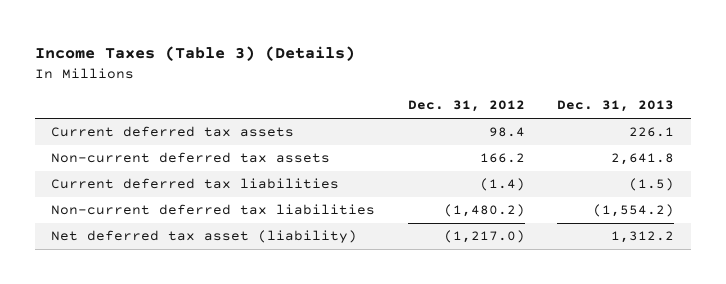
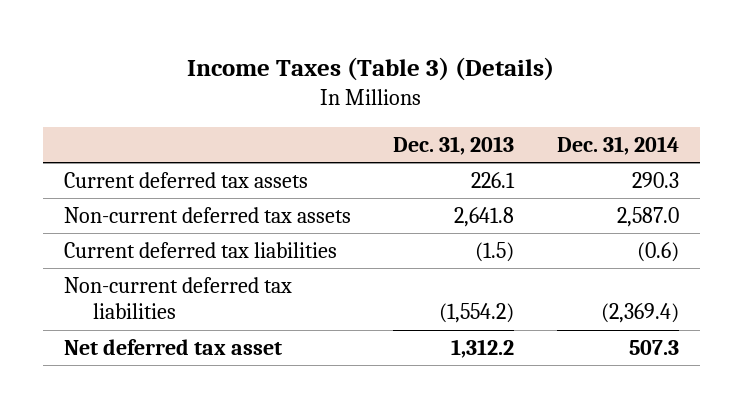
[407,100,525,113] Dec. 31, 2012 -> none
none -> [556,135,679,155] Dec. 31, 2014
[51,230,358,244] Net deferred tax asset (liability) -> [63,339,282,356] Net deferred tax asset

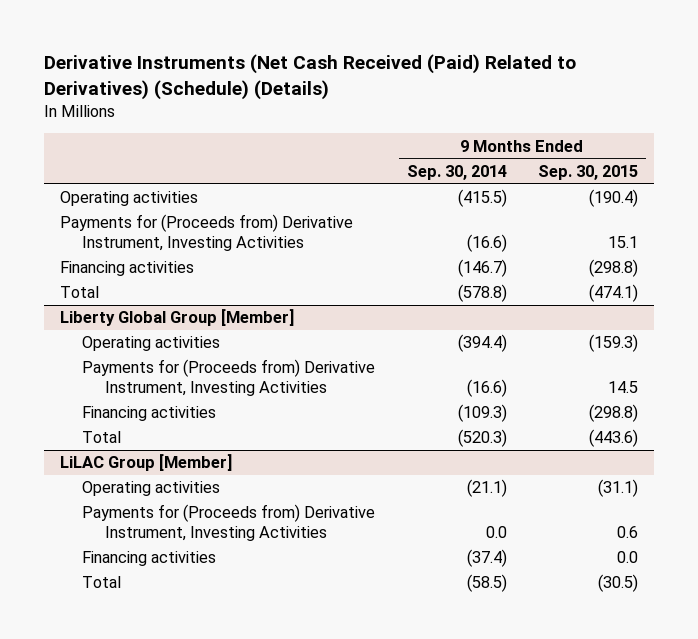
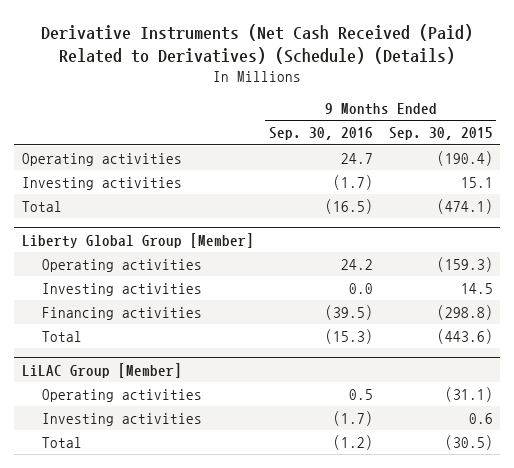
[406,165,507,181] Sep. 30, 2014 -> none
none -> [269,127,374,141] Sep. 30, 2016
[59,261,194,277] Financing activities -> none
[59,214,353,252] Payments for (Proceeds from) Derivative Instrument, Investing Activities -> [21,176,182,190] Investing activities
[82,359,376,397] Payments for (Proceeds from) Derivative Instrument, Investing Activities -> [42,282,203,296] Investing activities
[82,551,217,567] Financing activities -> none
[82,504,376,542] Payments for (Proceeds from) Derivative Instrument, Investing Activities -> [42,412,203,426] Investing activities

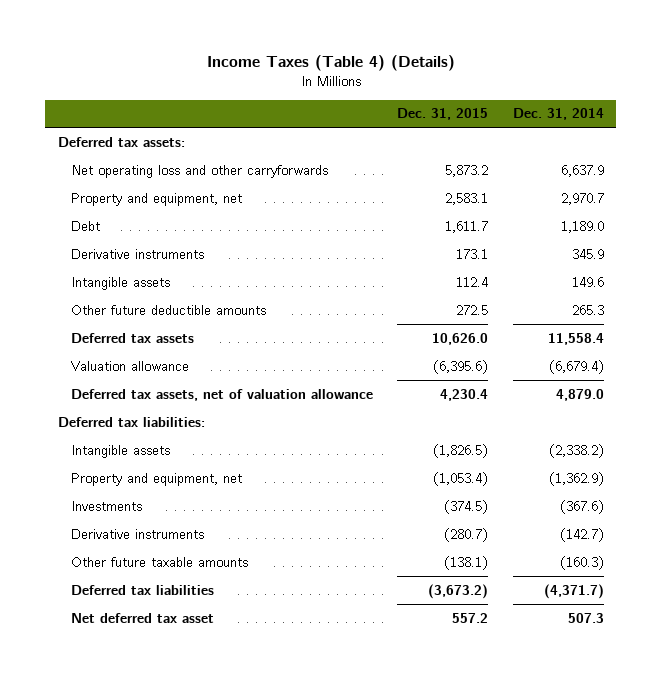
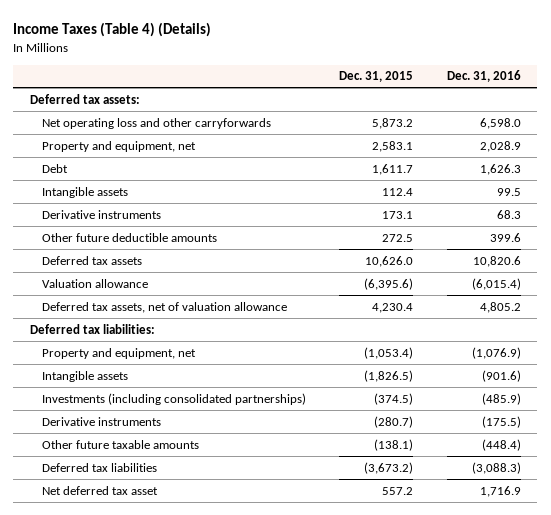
[512,108,604,121] Dec. 31, 2014 -> none
none -> [446,70,521,83] Dec. 31, 2016
[70,248,204,259] Derivative instruments -> [42,209,162,219] Derivative instruments
[70,444,170,458] Intangible assets -> [42,370,129,382] Intangible assets
[70,500,142,511] Investments -> [42,392,307,405] Investments (including consolidated partnerships)

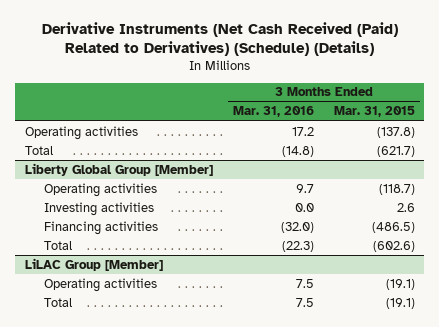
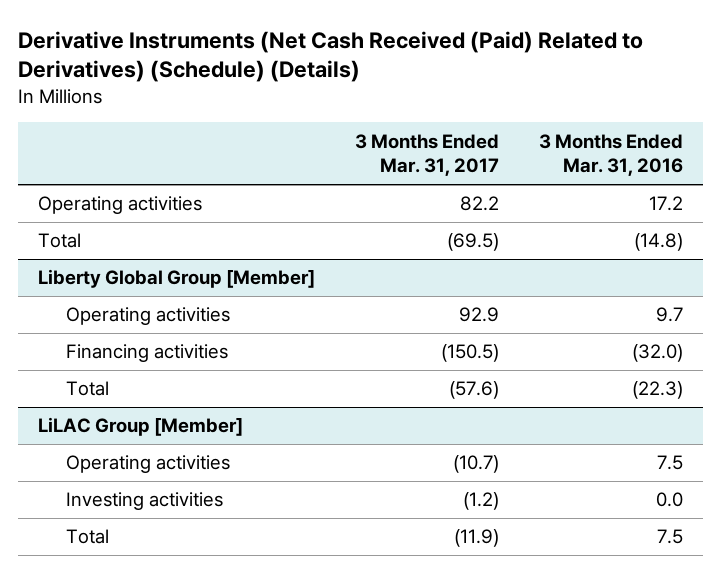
[333,106,415,118] Mar. 31, 2015 -> none
none -> [354,133,499,177] 3 Months Ended Mar. 31, 2017
[44,201,155,216] Investing activities -> none
none -> [65,492,223,511] Investing activities

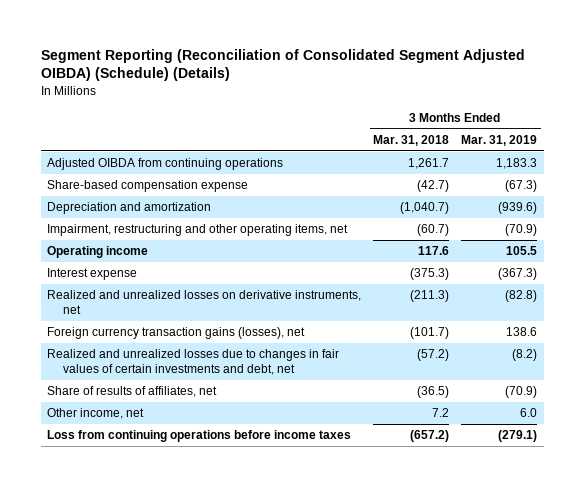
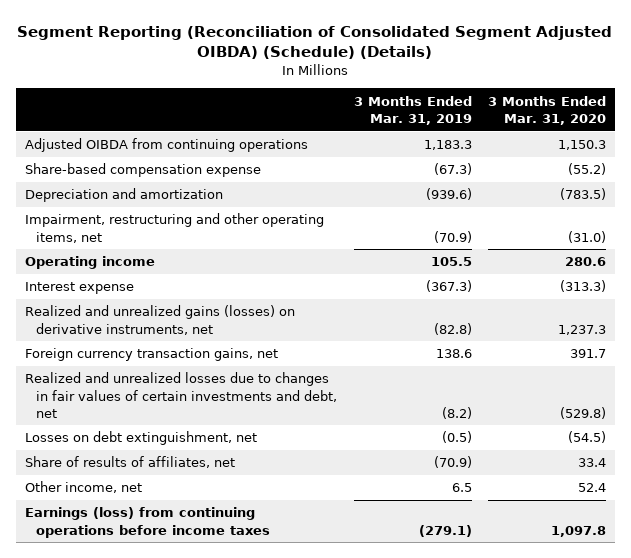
[373,134,450,146] Mar. 31, 2018 -> none
none -> [488,95,607,125] 3 Months Ended Mar. 31, 2020
[46,290,361,314] Realized and unrealized losses on derivative instruments, net -> [24,305,295,335] Realized and unrealized gains (losses) on derivative instruments, net
[46,327,305,340] Foreign currency transaction gains (losses), net -> [24,348,278,362] Foreign currency transaction gains, net
none -> [24,431,257,446] Losses on debt extinguishment, net
[520,408,538,418] 6.0 -> [451,483,472,493] 6.5
[46,430,351,443] Loss from continuing operations before income taxes -> [24,507,270,538] Earnings (loss) from continuing operations before income taxes

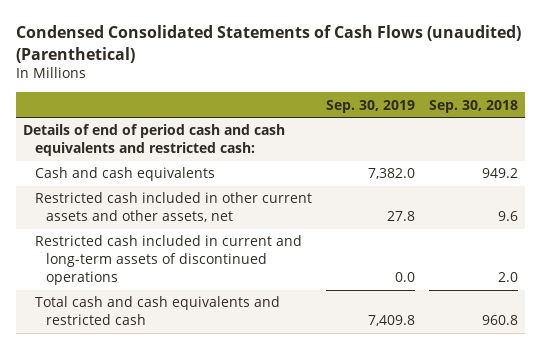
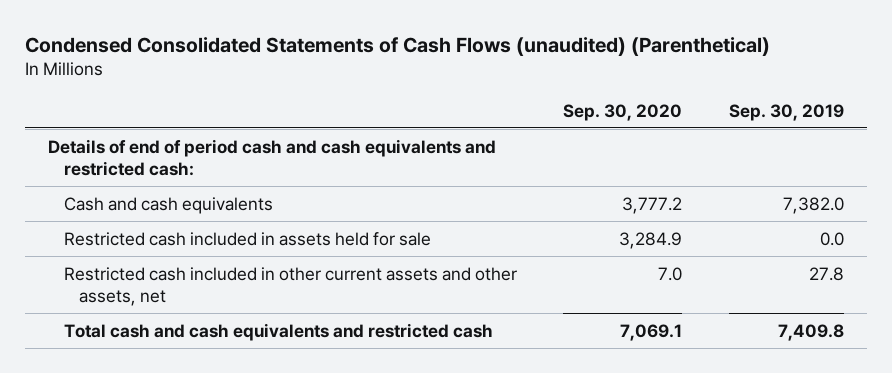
[429,99,519,113] Sep. 30, 2018 -> none
none -> [563,103,683,121] Sep. 30, 2020
none -> [63,231,431,246] Restricted cash included in assets held for sale
[34,235,302,286] Restricted cash included in current and long-term assets of discontinued operations -> none

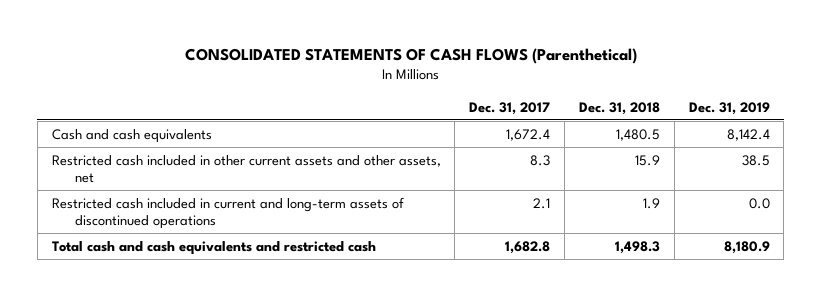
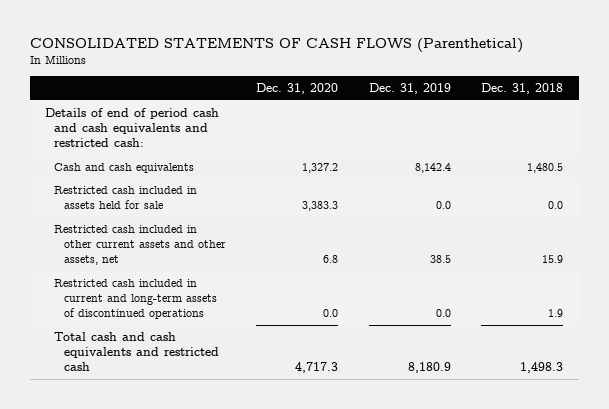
[469,101,551,115] Dec. 31, 2017 -> none
none -> [256,82,339,94] Dec. 31, 2020
none -> [45,107,220,148] Details of end of period cash and cash equivalents and restricted cash:
none -> [54,185,198,209] Restricted cash included in assets held for sale

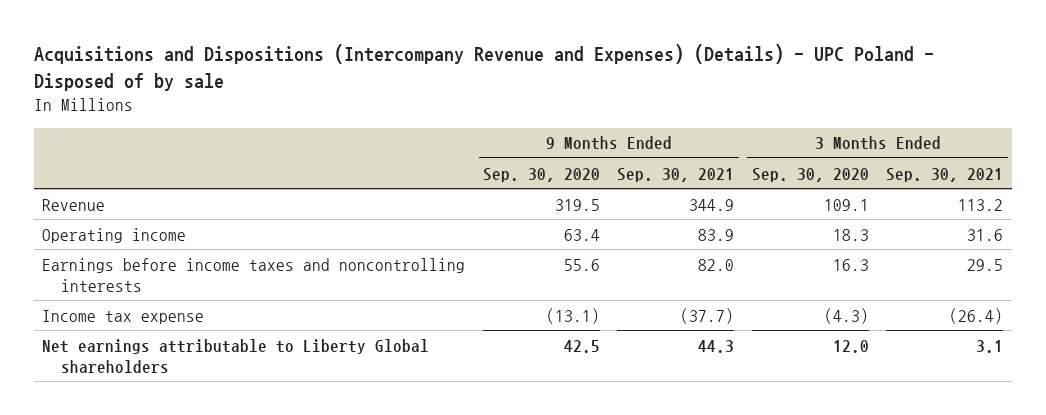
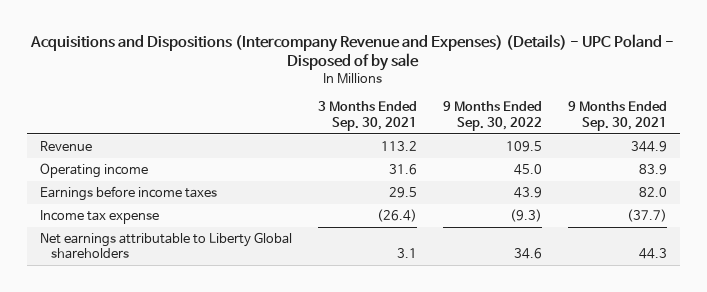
[482,167,600,182] Sep. 30, 2020 -> none
[751,167,869,182] Sep. 30, 2020 -> none
none -> [442,101,542,131] 9 Months Ended Sep. 30, 2022
[42,257,466,292] Earnings before income taxes and noncontrolling interests -> [40,185,218,201] Earnings before income taxes

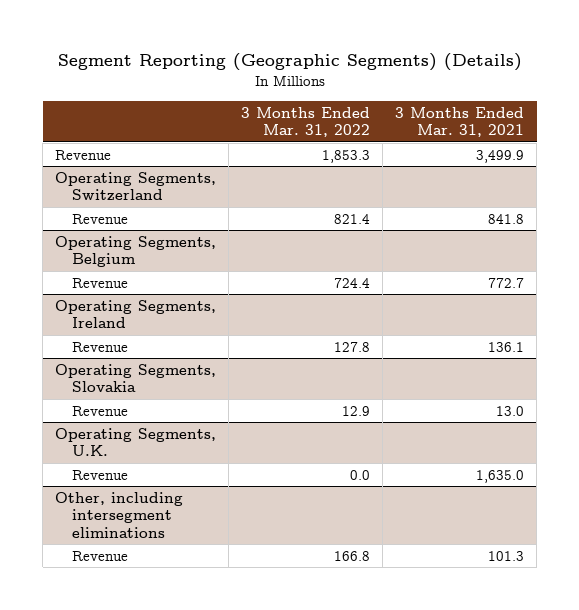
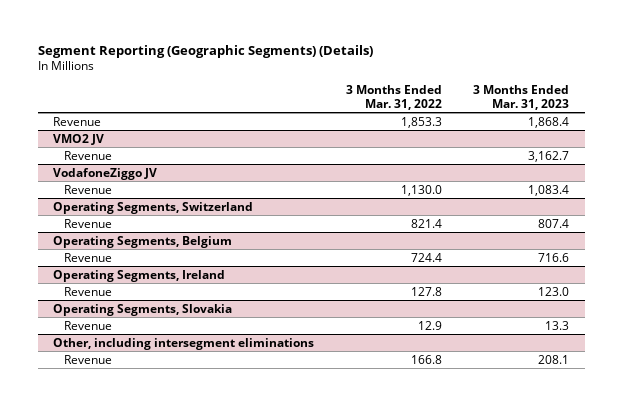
[395,106,525,138] 3 Months Ended Mar. 31, 2021 -> none
none -> [473,85,570,110] 3 Months Ended Mar. 31, 2023
none -> [53,133,105,145] VMO2 JV
none -> [63,150,112,160] Revenue
none -> [53,167,158,180] VodafoneZiggo JV
none -> [63,184,112,194] Revenue
[55,427,217,457] Operating Segments, U.K. -> none
[71,469,128,480] Revenue -> none

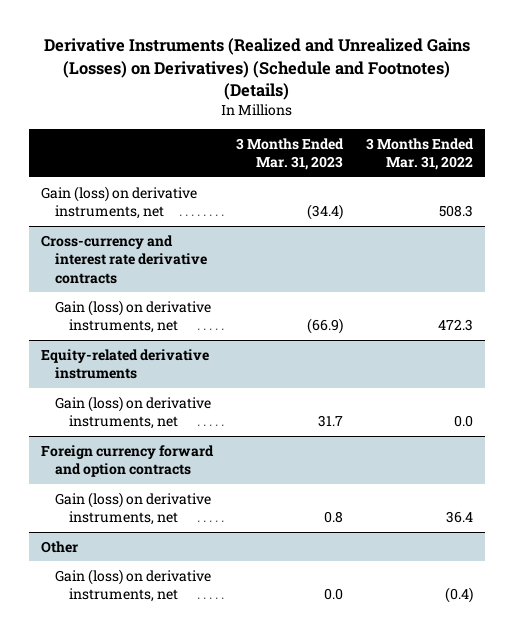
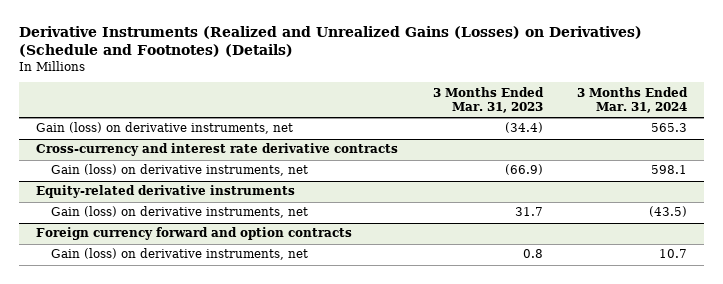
[366,137,475,171] 3 Months Ended Mar. 31, 2022 -> none
none -> [576,86,688,114] 3 Months Ended Mar. 31, 2024
[40,540,78,553] Other -> none
[54,568,211,603] Gain (loss) on derivative instruments, net -> none

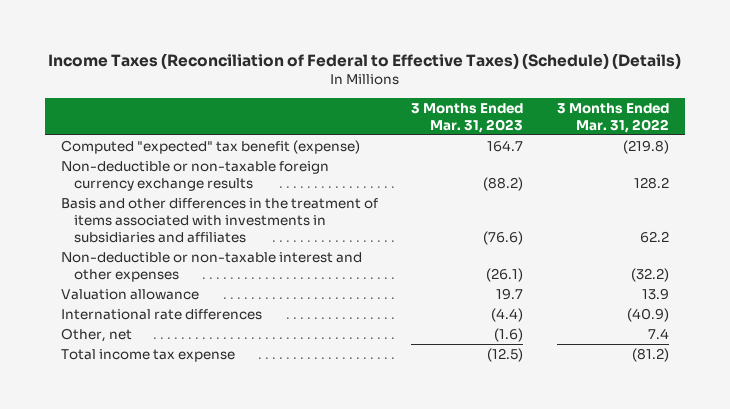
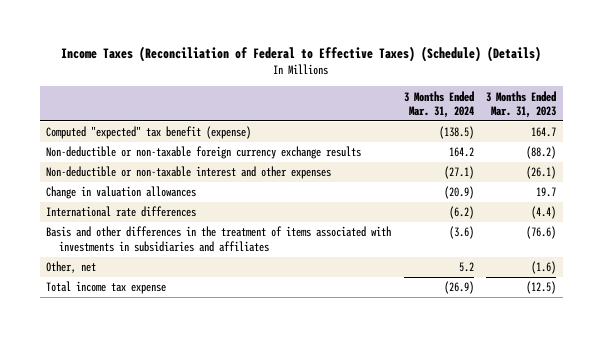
[556,102,669,133] 3 Months Ended Mar. 31, 2022 -> none
none -> [403,90,474,118] 3 Months Ended Mar. 31, 2024
[61,289,200,301] Valuation allowance -> [46,186,197,200] Change in valuation allowances
[61,198,379,243] Basis and other differences in the treatment of items associated with investments in subsidiaries and affiliates -> [46,226,392,252] Basis and other differences in the treatment of items associated with investments in subsidiaries and affiliates

